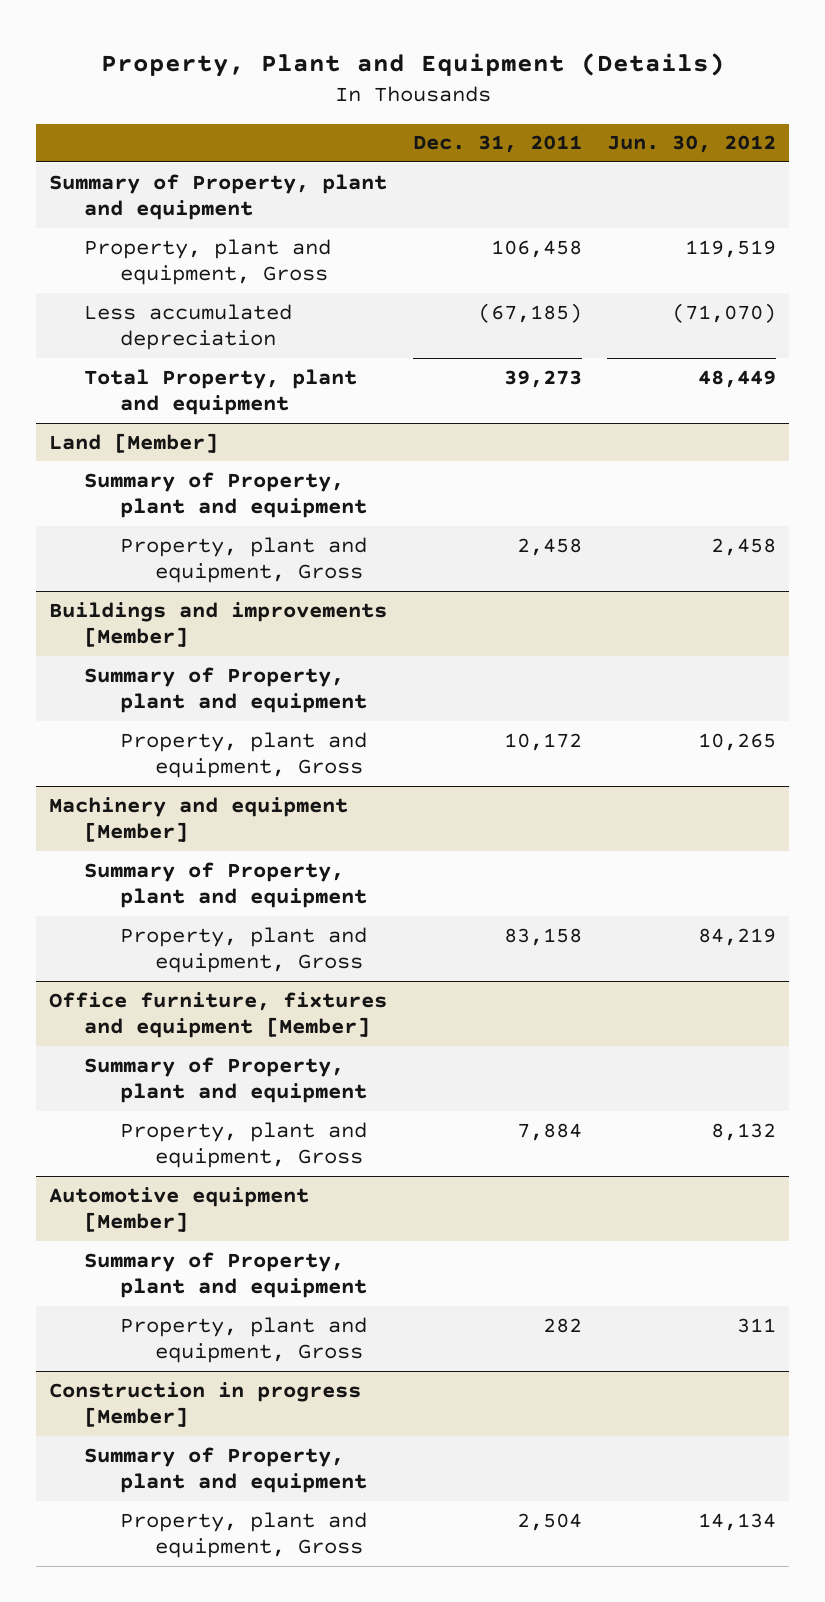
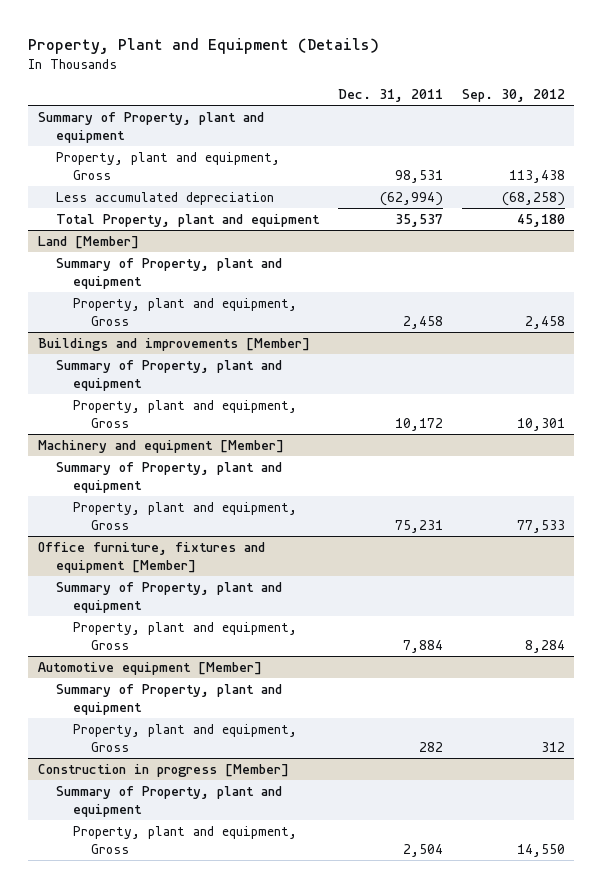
[607,135,777,154] Jun. 30, 2012 -> none
none -> [461,89,565,103] Sep. 30, 2012
[490,239,582,258] 106,458 -> [394,169,443,183] 98,531
[477,302,582,323] (67,185) -> [379,191,443,206] (62,994)
[503,369,582,388] 39,273 -> [394,213,443,227] 35,537
[503,927,582,946] 83,158 -> [394,519,443,533] 75,231

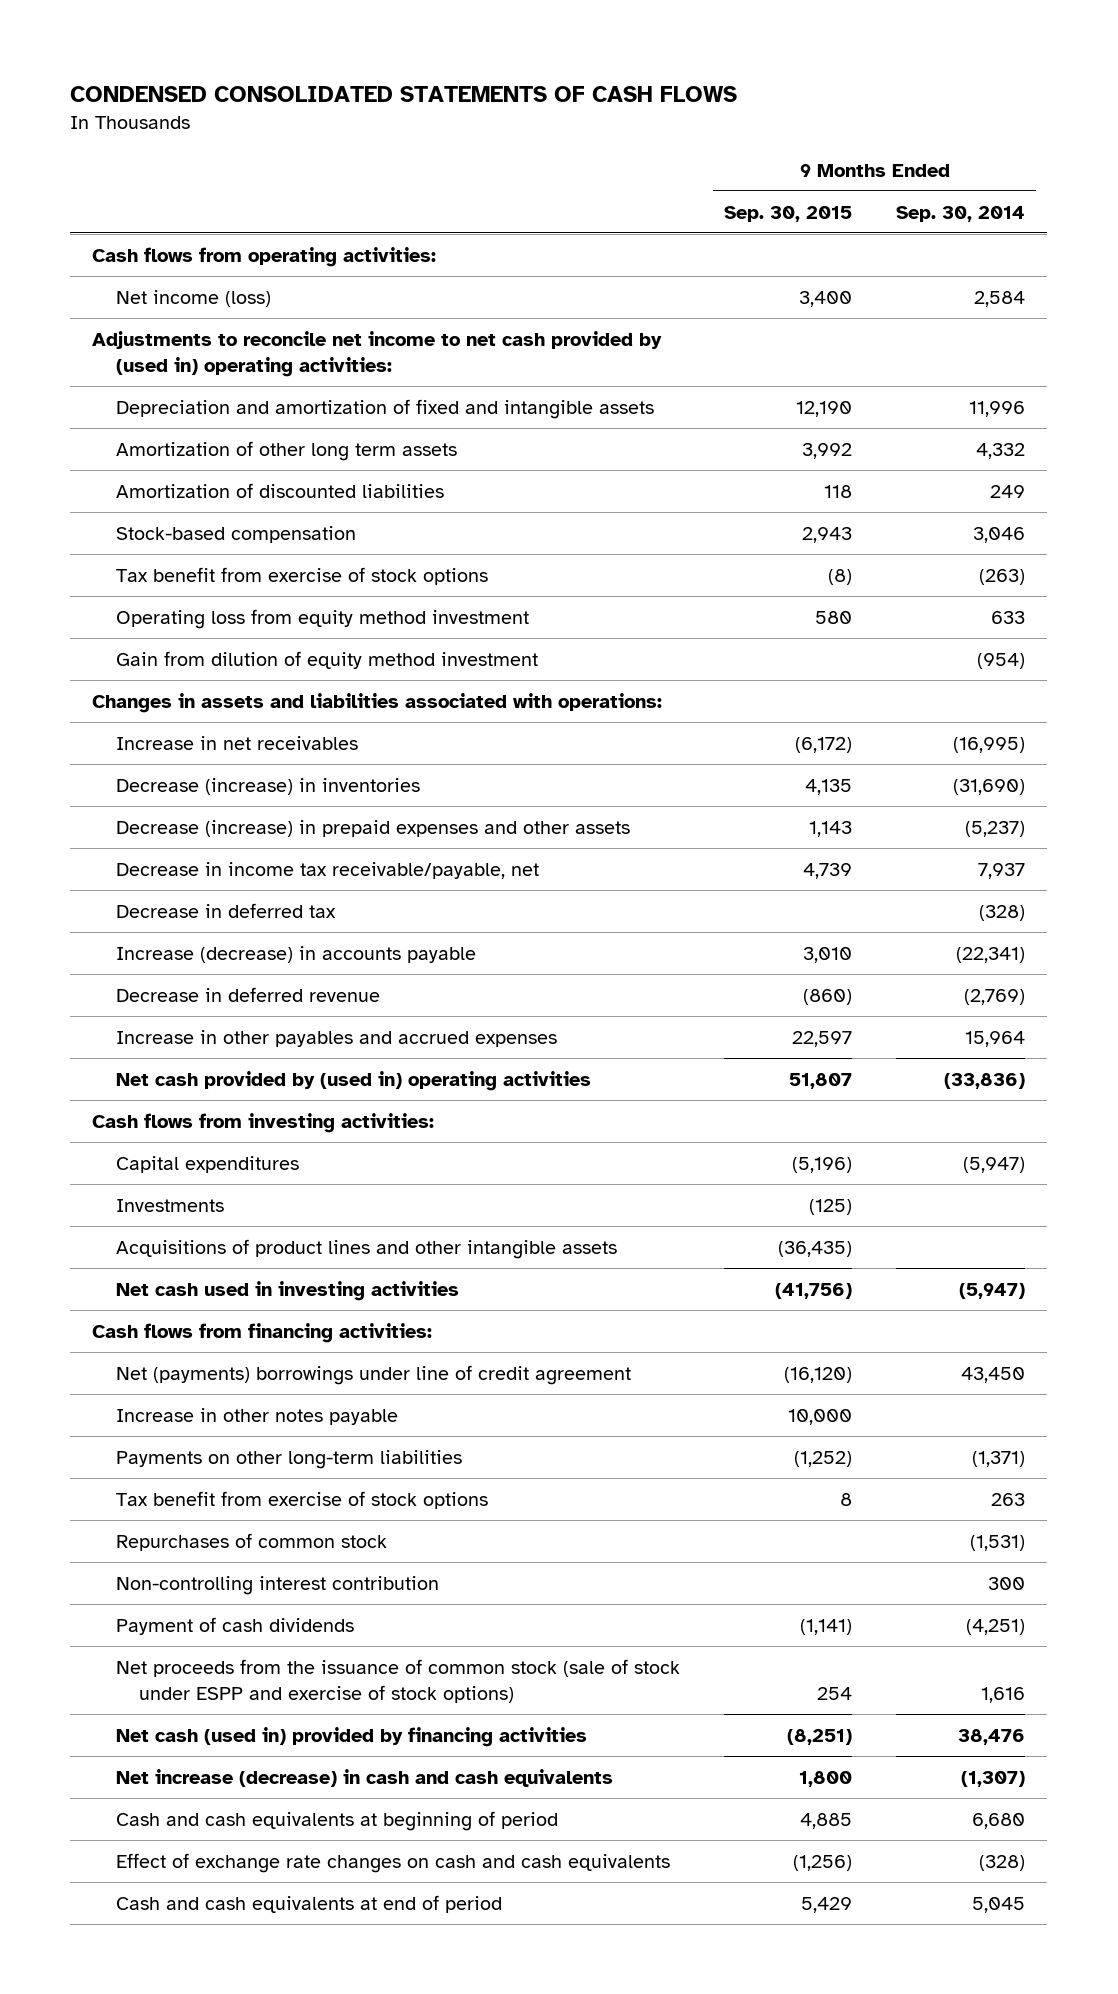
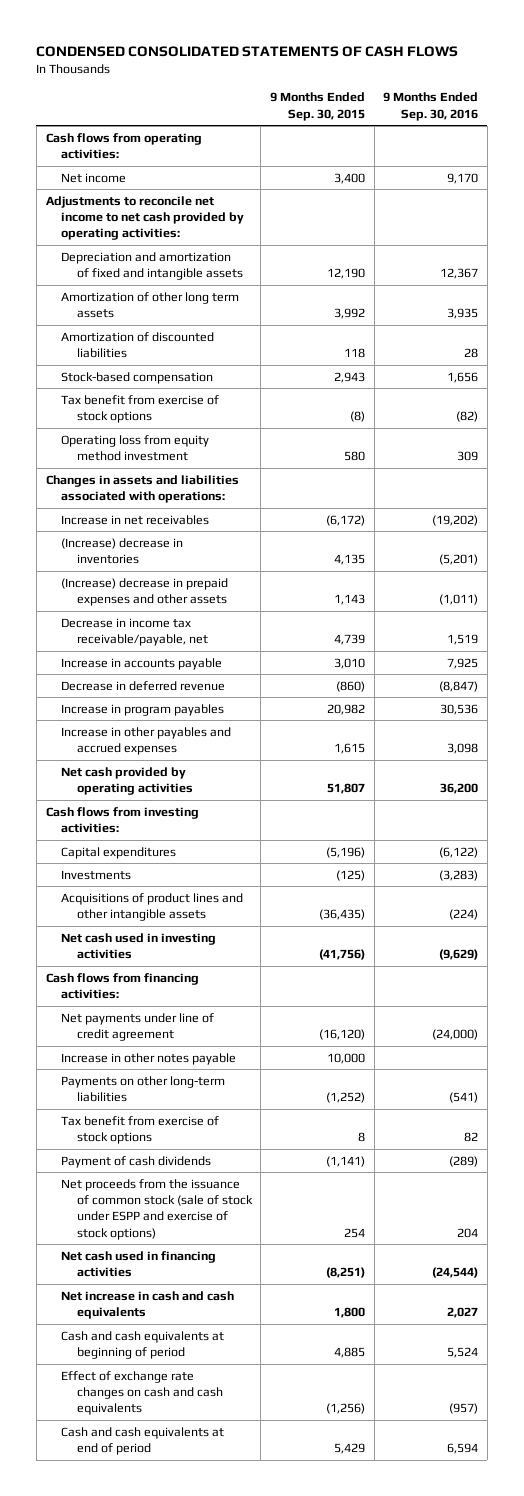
[896,205,1026,222] Sep. 30, 2014 -> none
none -> [383,92,479,121] 9 Months Ended Sep. 30, 2016
[115,289,271,307] Net income (loss) -> [61,172,127,183] Net income
[92,330,663,377] Adjustments to reconcile net income to net cash provided by (used in) operating activities: -> [45,195,245,241] Adjustments to reconcile net income to net cash provided by operating activities:
[115,650,538,669] Gain from dilution of equity method investment -> none
[115,777,420,795] Decrease (increase) in inventories -> [61,537,184,565] (Increase) decrease in inventories
[115,819,630,837] Decrease (increase) in prepaid expenses and other assets -> [61,577,229,607] (Increase) decrease in prepaid expenses and other assets
[115,902,336,918] Decrease in deferred tax -> none
[115,945,476,963] Increase (decrease) in accounts payable -> [61,657,223,670] Increase in accounts payable
none -> [61,703,225,716] Increase in program payables
[791,1030,852,1047] 22,597 -> [333,743,365,755] 1,615
[115,1070,591,1091] Net cash provided by (used in) operating activities -> [61,766,193,796] Net cash provided by operating activities
[115,1364,631,1385] Net (payments) borrowings under line of credit agreement -> [61,1012,215,1042] Net payments under line of credit agreement
[115,1532,387,1551] Repurchases of common stock -> none
[115,1575,439,1595] Non-controlling interest contribution -> none
[115,1726,587,1747] Net cash (used in) provided by financing activities -> [61,1250,217,1278] Net cash used in financing activities
[115,1768,613,1787] Net increase (decrease) in cash and cash equivalents -> [61,1290,235,1320] Net increase in cash and cash equivalents

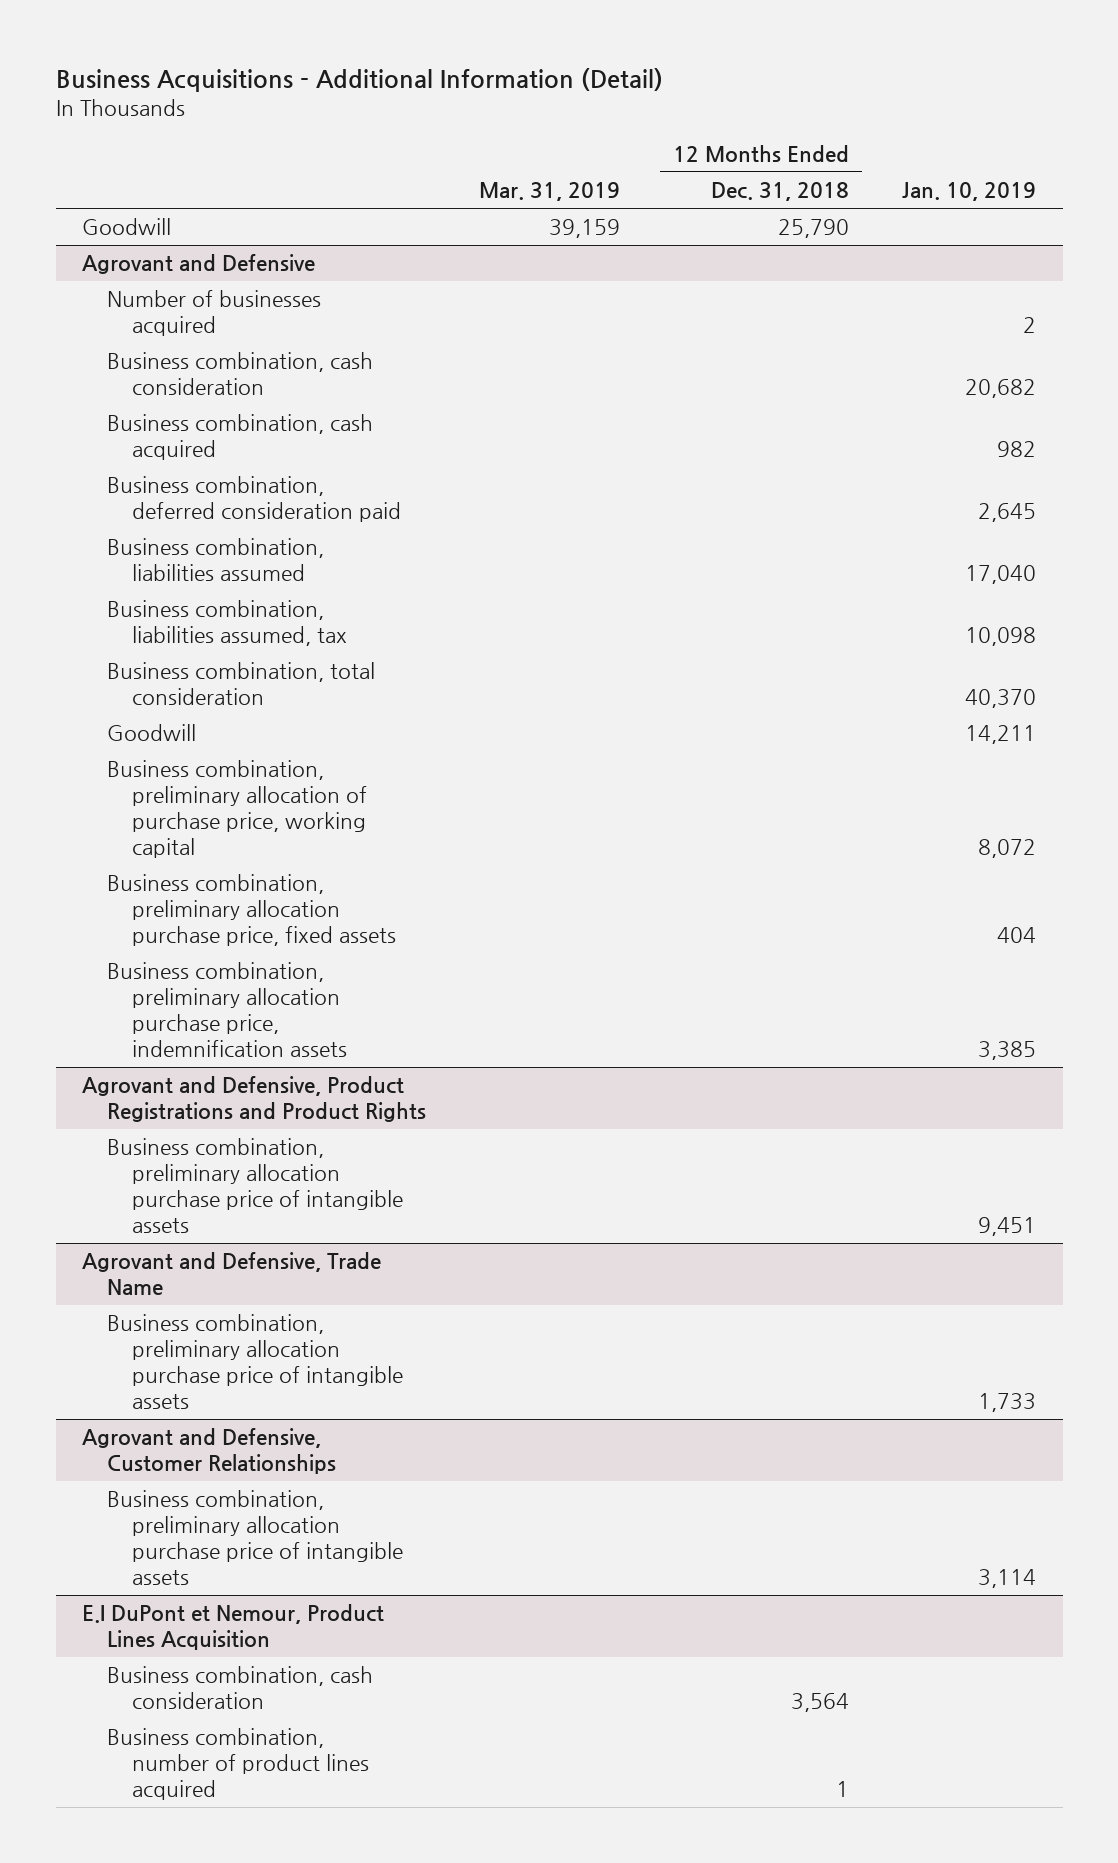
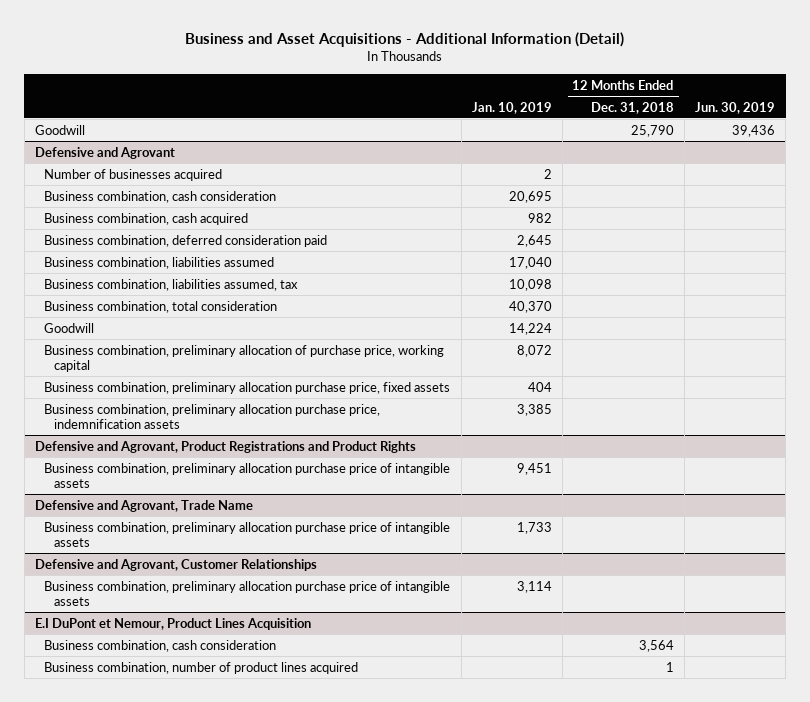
[55,68,663,93] Business Acquisitions - Additional Information (Detail) -> [185,32,625,48] Business and Asset Acquisitions - Additional Information (Detail)
[478,182,620,202] Mar. 31, 2019 -> none
none -> [695,101,776,114] Jun. 30, 2019
[82,254,316,275] Agrovant and Defensive -> [34,146,175,159] Defensive and Agrovant
[965,379,1037,399] 20,682 -> [508,190,552,203] 20,695
[965,725,1037,745] 14,211 -> [508,322,552,335] 14,224
[82,1076,426,1123] Agrovant and Defensive, Product Registrations and Product Rights -> [34,440,416,453] Defensive and Agrovant, Product Registrations and Product Rights
[82,1252,382,1296] Agrovant and Defensive, Trade Name -> [34,499,253,512] Defensive and Agrovant, Trade Name
[82,1428,336,1475] Agrovant and Defensive, Customer Relationships -> [34,558,317,571] Defensive and Agrovant, Customer Relationships

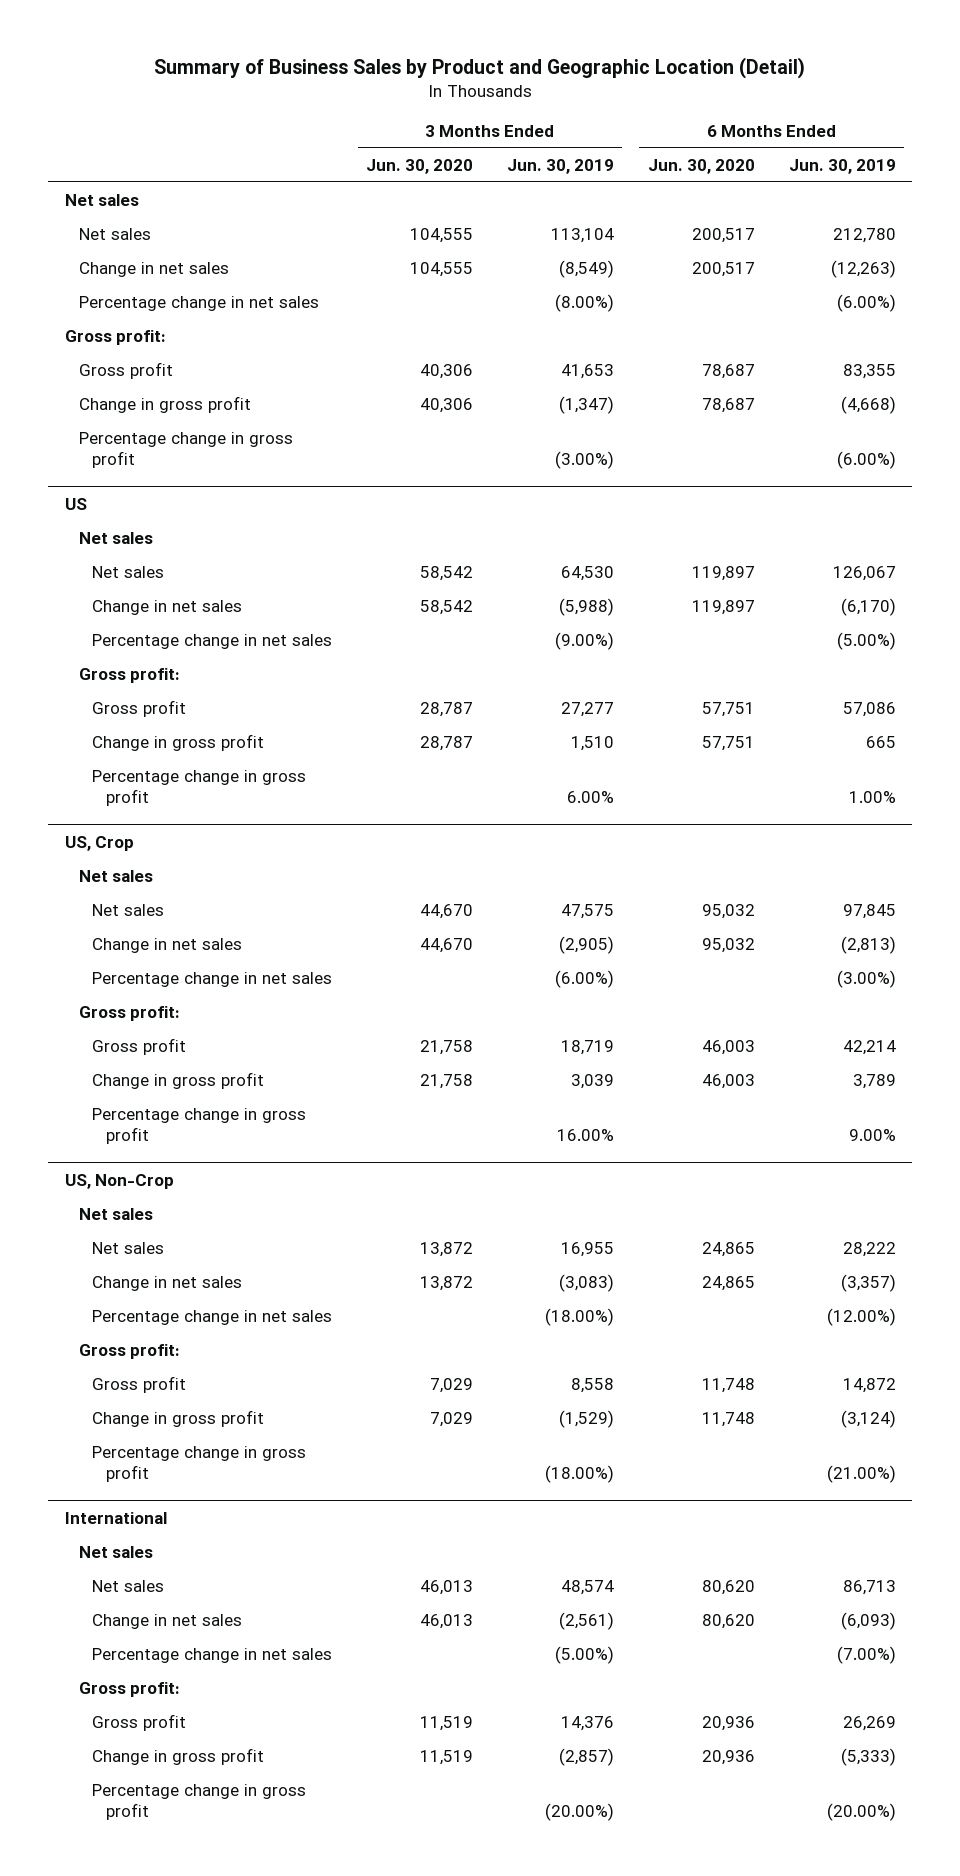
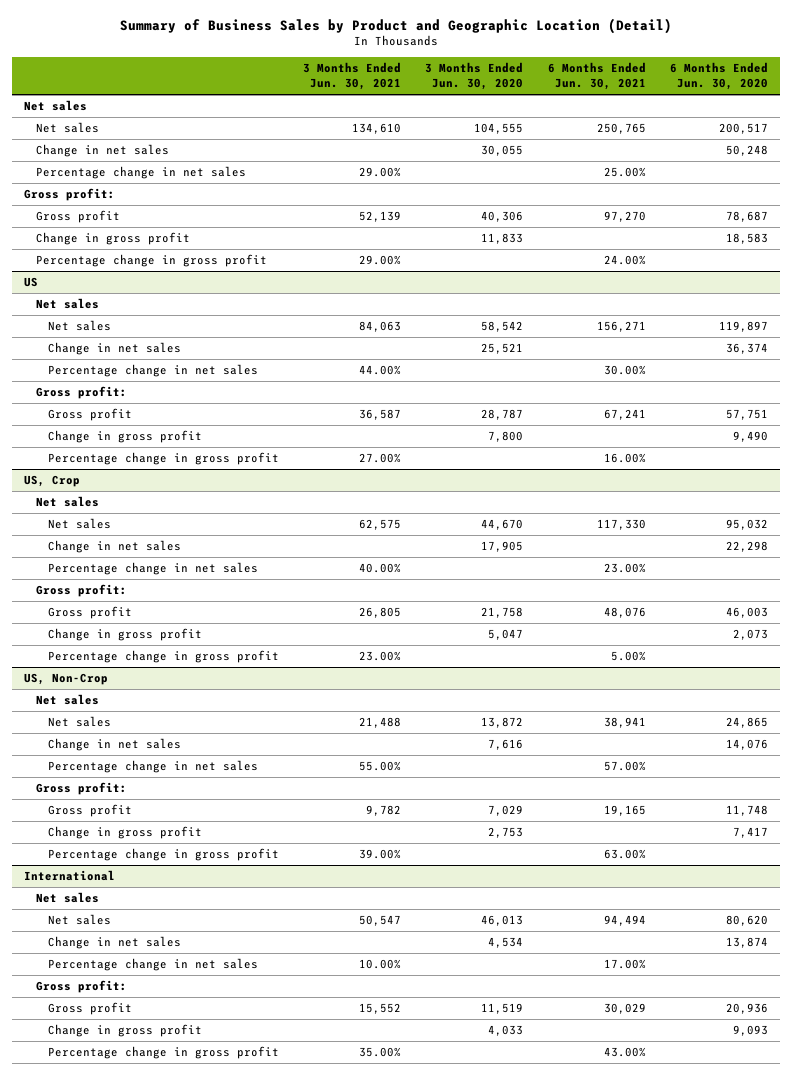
[506,158,614,174] Jun. 30, 2019 -> none
[788,158,896,174] Jun. 30, 2019 -> none
none -> [302,62,401,91] 3 Months Ended Jun. 30, 2021
none -> [547,62,646,91] 6 Months Ended Jun. 30, 2021
[409,262,473,278] 104,555 -> [481,145,524,157] 30,055
[691,262,755,278] 200,517 -> [726,145,769,157] 50,248
[419,398,473,414] 40,306 -> [481,233,524,245] 11,833
[701,398,755,414] 78,687 -> [726,233,769,245] 18,583
[419,600,473,616] 58,542 -> [481,343,524,355] 25,521
[691,600,755,616] 119,897 -> [726,343,769,355] 36,374
[419,736,473,752] 28,787 -> [488,431,524,443] 7,800
[701,736,755,752] 57,751 -> [733,431,769,443] 9,490
[419,938,473,954] 44,670 -> [481,541,524,553] 17,905
[701,938,755,954] 95,032 -> [726,541,769,553] 22,298
[419,1074,473,1090] 21,758 -> [488,629,524,641] 5,047
[701,1074,755,1090] 46,003 -> [733,629,769,641] 2,073
[419,1276,473,1292] 13,872 -> [488,739,524,751] 7,616
[701,1276,755,1292] 24,865 -> [726,739,769,751] 14,076
[429,1412,473,1428] 7,029 -> [488,827,524,839] 2,753
[701,1412,755,1428] 11,748 -> [733,827,769,839] 7,417
[419,1614,473,1630] 46,013 -> [488,937,524,949] 4,534
[701,1614,755,1630] 80,620 -> [726,937,769,949] 13,874
[419,1750,473,1766] 11,519 -> [488,1025,524,1037] 4,033
[701,1750,755,1766] 20,936 -> [733,1025,769,1037] 9,093

